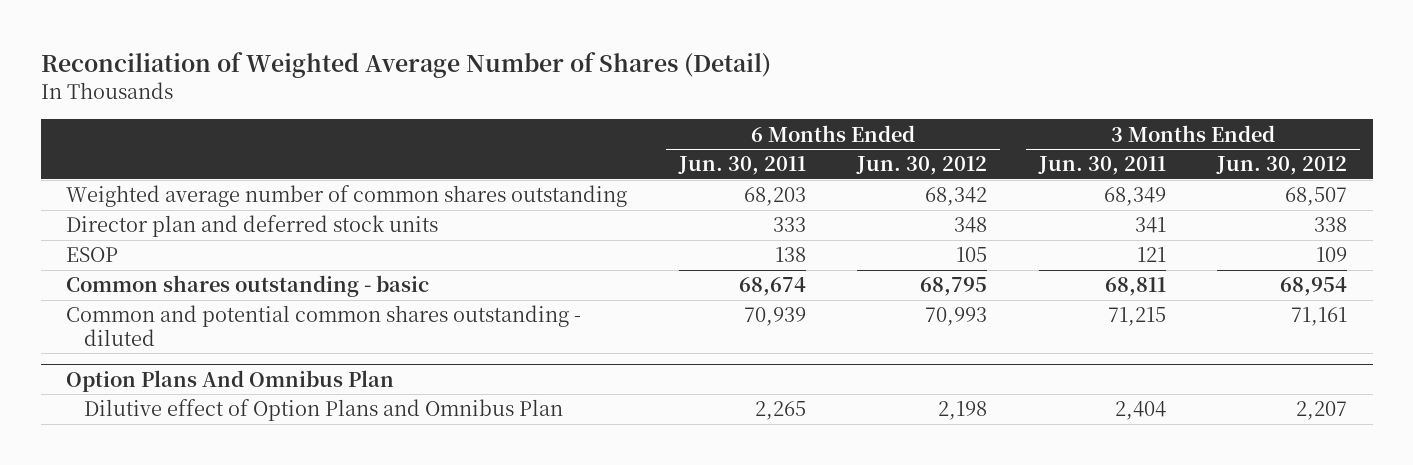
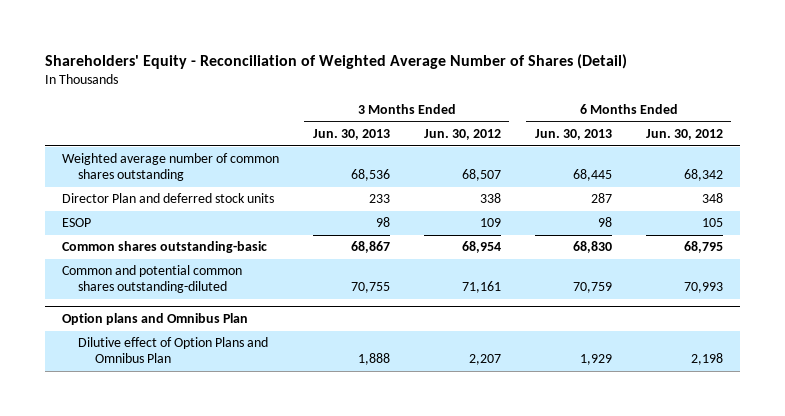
[40,51,771,78] Reconciliation of Weighted Average Number of Shares (Detail) -> [44,53,627,69] Shareholders' Equity - Reconciliation of Weighted Average Number of Shares (Detail)
[677,156,806,176] Jun. 30, 2011 -> none
[1037,156,1166,176] Jun. 30, 2011 -> none
none -> [312,129,390,141] Jun. 30, 2013
none -> [534,129,612,141] Jun. 30, 2013
[66,215,439,238] Director plan and deferred stock units -> [61,193,274,204] Director Plan and deferred stock units
[66,275,430,298] Common shares outstanding - basic -> [61,241,267,254] Common shares outstanding-basic
[66,305,582,346] Common and potential common shares outstanding - diluted -> [61,265,242,294] Common and potential common shares outstanding-diluted
[66,369,395,392] Option Plans And Omnibus Plan -> [61,313,248,326] Option plans and Omnibus Plan

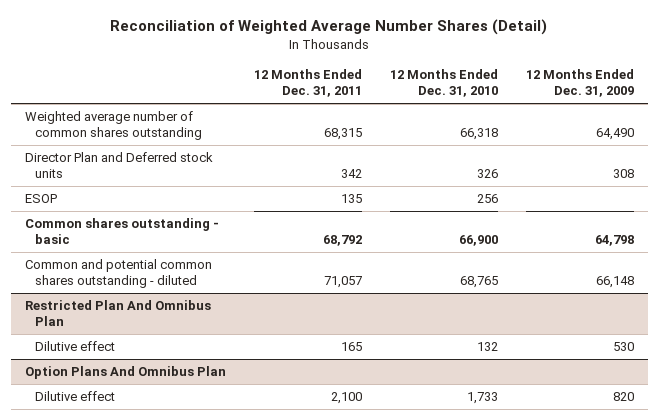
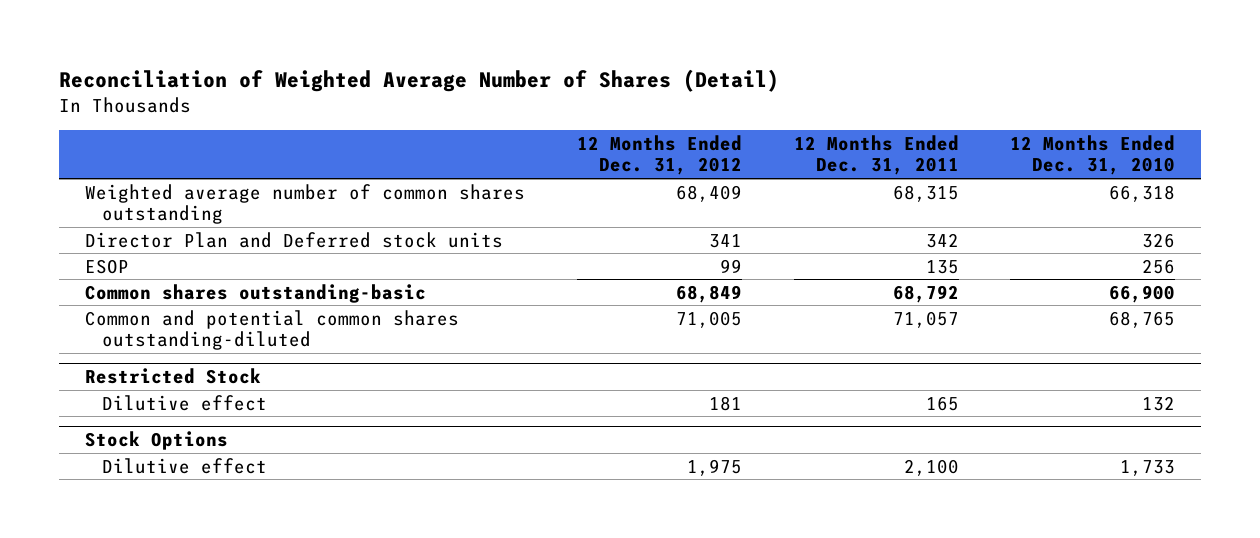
[110,19,548,36] Reconciliation of Weighted Average Number Shares (Detail) -> [58,69,779,93] Reconciliation of Weighted Average Number of Shares (Detail)
[525,69,634,98] 12 Months Ended Dec. 31, 2009 -> none
none -> [576,134,742,176] 12 Months Ended Dec. 31, 2012
[24,300,211,327] Restricted Plan And Omnibus Plan -> none
[24,218,219,245] Common shares outstanding - basic -> [84,283,426,303] Common shares outstanding-basic
[24,259,212,289] Common and potential common shares outstanding - diluted -> [84,309,459,351] Common and potential common shares outstanding-diluted
none -> [84,368,261,385] Restricted Stock
[24,366,226,380] Option Plans And Omnibus Plan -> none
none -> [84,431,228,451] Stock Options

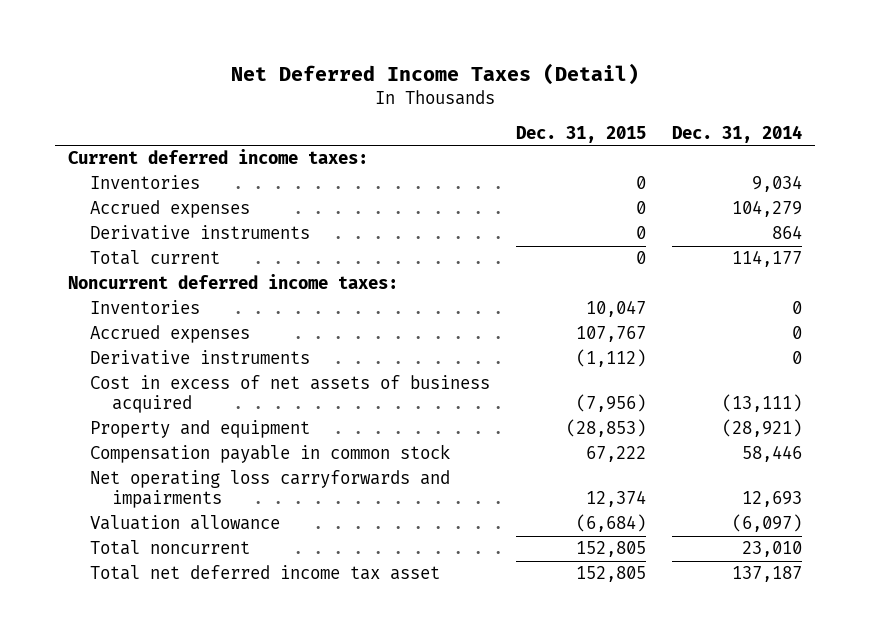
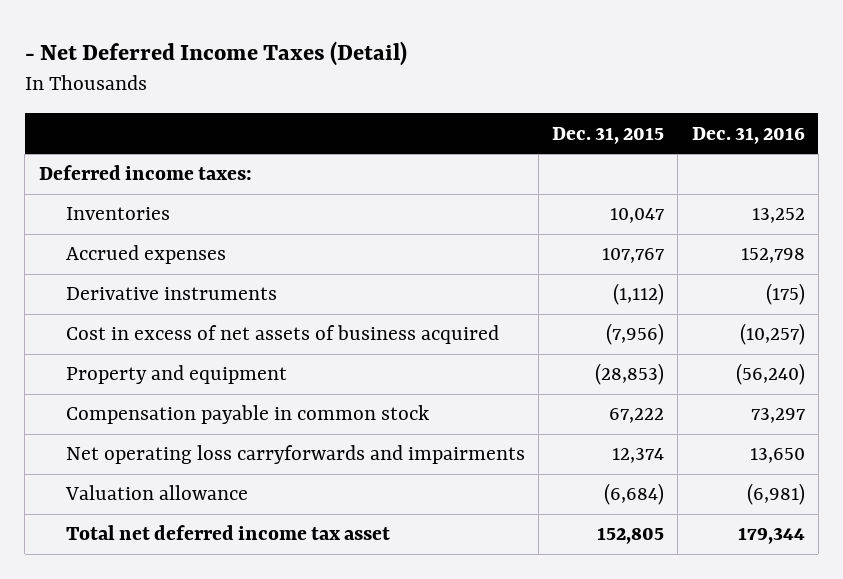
[231,62,640,85] Net Deferred Income Taxes (Detail) -> [24,40,407,66] - Net Deferred Income Taxes (Detail)
[672,124,803,143] Dec. 31, 2014 -> none
none -> [691,126,805,144] Dec. 31, 2016
[67,149,368,165] Current deferred income taxes: -> none
[89,175,200,190] Inventories -> none
[89,200,250,219] Accrued expenses -> none
[89,225,310,241] Derivative instruments -> none
[89,250,220,266] Total current -> none
[67,274,398,290] Noncurrent deferred income taxes: -> [38,165,252,181] Deferred income taxes:
[89,540,250,556] Total noncurrent -> none

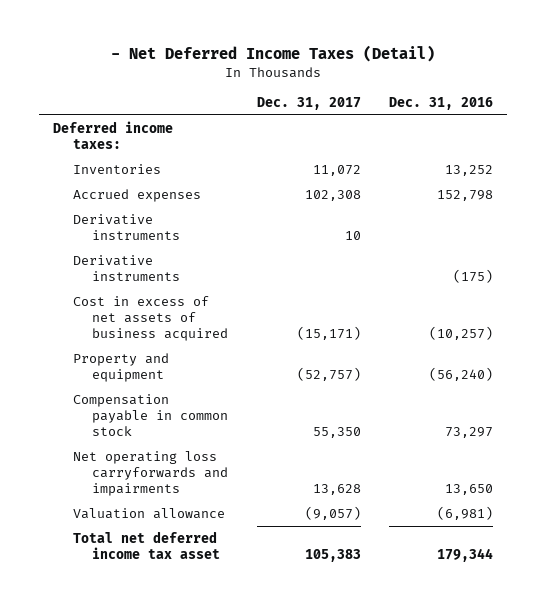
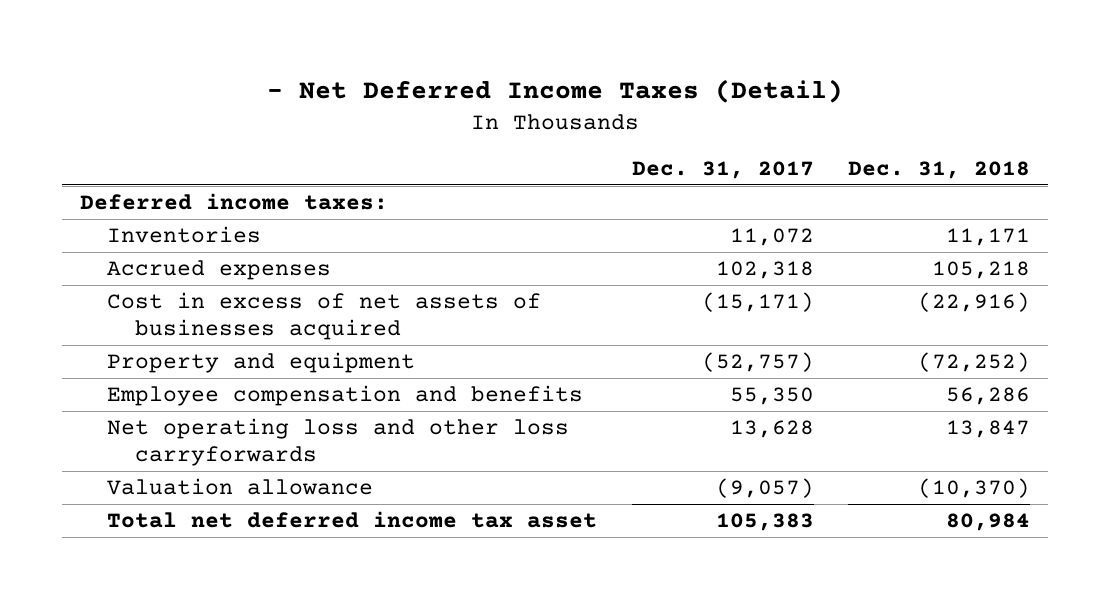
[389,97,494,111] Dec. 31, 2016 -> none
none -> [848,160,1031,179] Dec. 31, 2018
[72,213,181,241] Derivative instruments -> none
[72,254,181,282] Derivative instruments -> none
[304,189,361,201] 102,308 -> [715,261,814,280] 102,318
[72,295,229,342] Cost in excess of net assets of business acquired -> [107,292,542,341] Cost in excess of net assets of businesses acquired
[72,393,229,437] Compensation payable in common stock -> [107,385,584,407] Employee compensation and benefits
[72,450,229,497] Net operating loss carryforwards and impairments -> [107,418,570,467] Net operating loss and other loss carryforwards

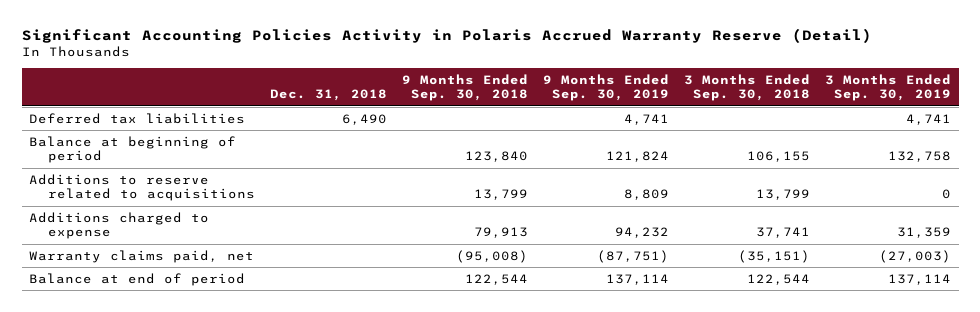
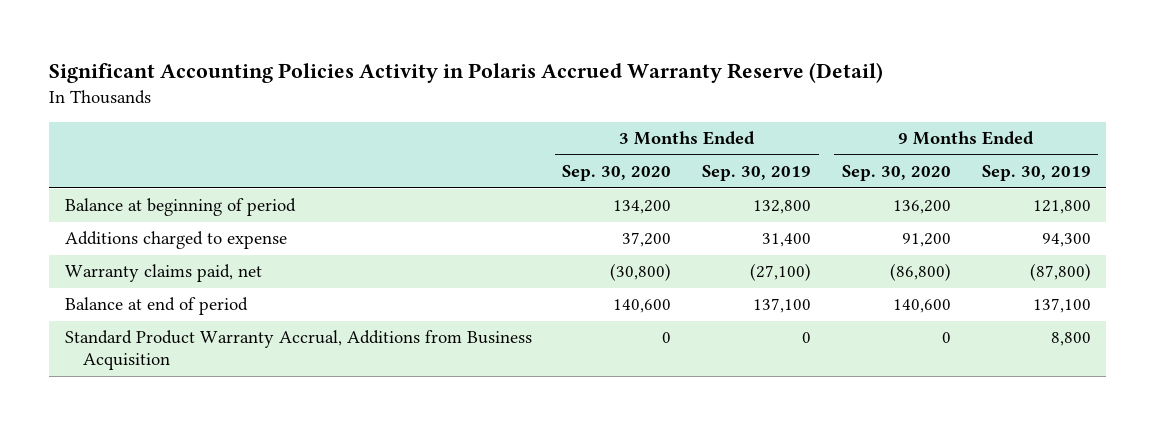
[269,89,387,102] Dec. 31, 2018 -> none
[401,73,528,102] 9 Months Ended Sep. 30, 2018 -> none
[683,73,810,102] 3 Months Ended Sep. 30, 2018 -> none
none -> [562,165,672,182] Sep. 30, 2020
none -> [841,165,951,182] Sep. 30, 2020
[29,112,246,124] Deferred tax liabilities -> none
[29,173,255,202] Additions to reserve related to acquisitions -> none
[605,151,669,163] 121,824 -> [1032,200,1091,215] 121,800
[887,151,951,163] 132,758 -> [753,200,812,215] 132,800
[614,227,669,239] 94,232 -> [1041,233,1091,248] 94,300
[896,227,951,239] 31,359 -> [762,233,812,248] 31,400
[596,249,669,263] (87,751) -> [1029,263,1091,282] (87,800)
[878,249,951,263] (27,003) -> [750,263,812,282] (27,100)
[605,273,669,285] 137,114 -> [1032,298,1091,314] 137,100
[887,273,951,285] 137,114 -> [753,298,812,314] 137,100
none -> [64,330,532,371] Standard Product Warranty Accrual, Additions from Business Acquisition

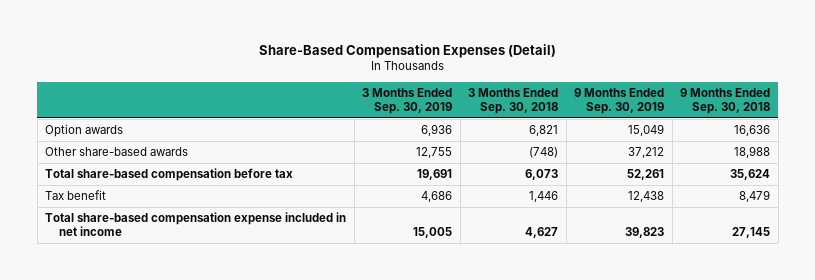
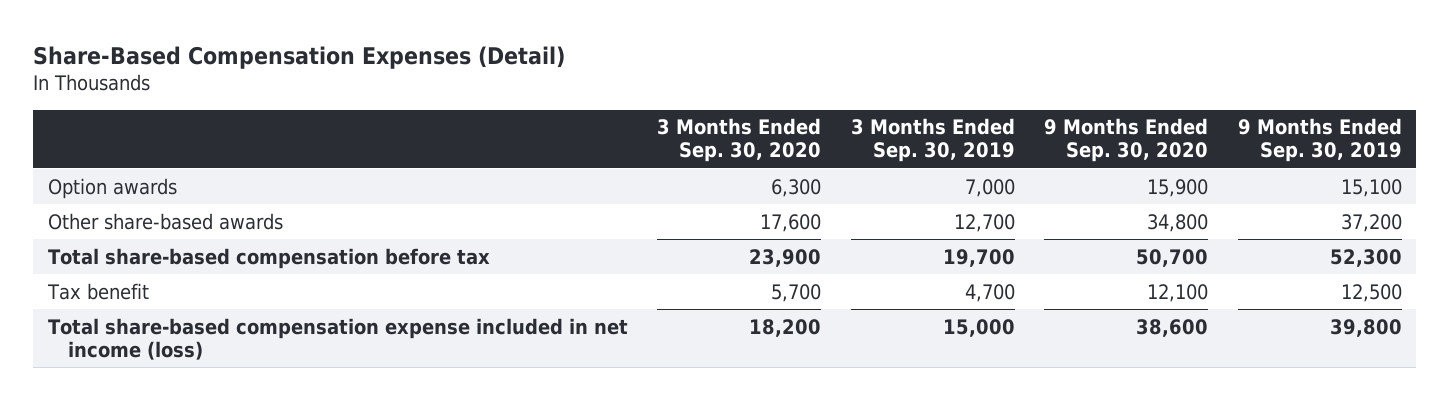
[468,87,559,115] 3 Months Ended Sep. 30, 2018 -> none
[680,87,771,115] 9 Months Ended Sep. 30, 2018 -> none
none -> [657,118,822,163] 3 Months Ended Sep. 30, 2020
none -> [1044,118,1209,163] 9 Months Ended Sep. 30, 2020
[421,124,453,137] 6,936 -> [964,178,1015,197] 7,000
[628,124,665,137] 15,049 -> [1340,178,1402,197] 15,100
[416,147,453,159] 12,755 -> [953,213,1015,232] 12,700
[628,147,665,159] 37,212 -> [1340,213,1402,232] 37,200
[417,169,453,181] 19,691 -> [942,248,1015,267] 19,700
[627,169,665,181] 52,261 -> [1329,248,1402,267] 52,300
[421,191,453,203] 4,686 -> [964,283,1015,302] 4,700
[628,191,665,203] 12,438 -> [1340,283,1402,302] 12,500
[45,212,347,237] Total share-based compensation expense included in net income -> [47,317,628,360] Total share-based compensation expense included in net income (loss)
[413,227,453,239] 15,005 -> [942,318,1015,337] 15,000
[625,227,665,239] 39,823 -> [1329,318,1402,337] 39,800

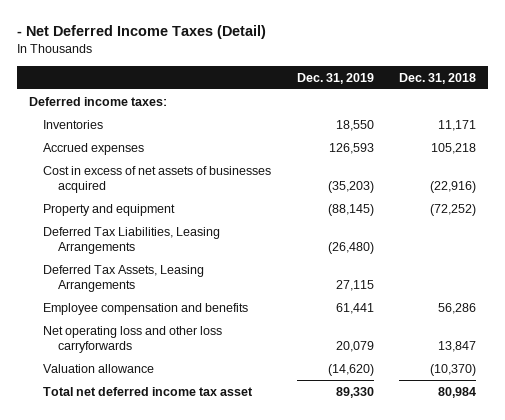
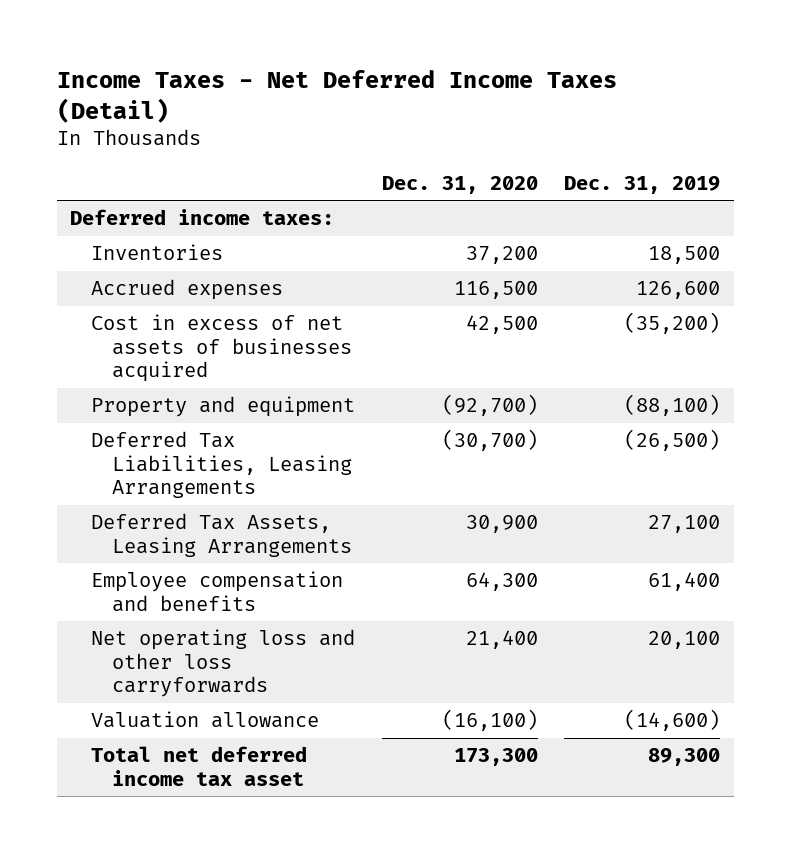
[16,25,266,40] - Net Deferred Income Taxes (Detail) -> [56,69,617,123] Income Taxes - Net Deferred Income Taxes (Detail)
[398,72,476,84] Dec. 31, 2018 -> none
none -> [381,175,538,194] Dec. 31, 2020
[335,119,374,131] 18,550 -> [648,246,721,265] 18,500
[328,142,374,154] 126,593 -> [636,281,721,300] 126,600
[327,181,374,194] (35,203) -> [624,312,721,335] (35,200)
[327,203,374,216] (88,145) -> [624,394,721,417] (88,100)
[327,242,374,255] (26,480) -> [624,429,721,452] (26,500)
[335,280,374,292] 27,115 -> [648,515,721,534] 27,100
[335,302,374,314] 61,441 -> [648,572,721,592] 61,400
[335,341,374,353] 20,079 -> [648,631,721,650] 20,100
[327,363,374,376] (14,620) -> [624,709,721,732] (14,600)
[335,386,374,398] 89,330 -> [648,748,721,767] 89,300

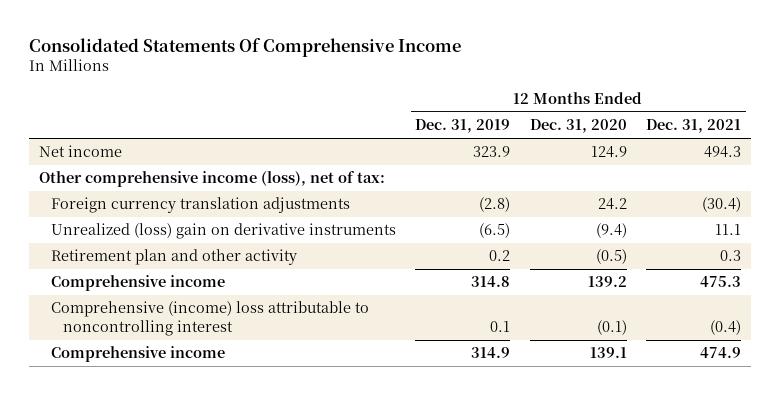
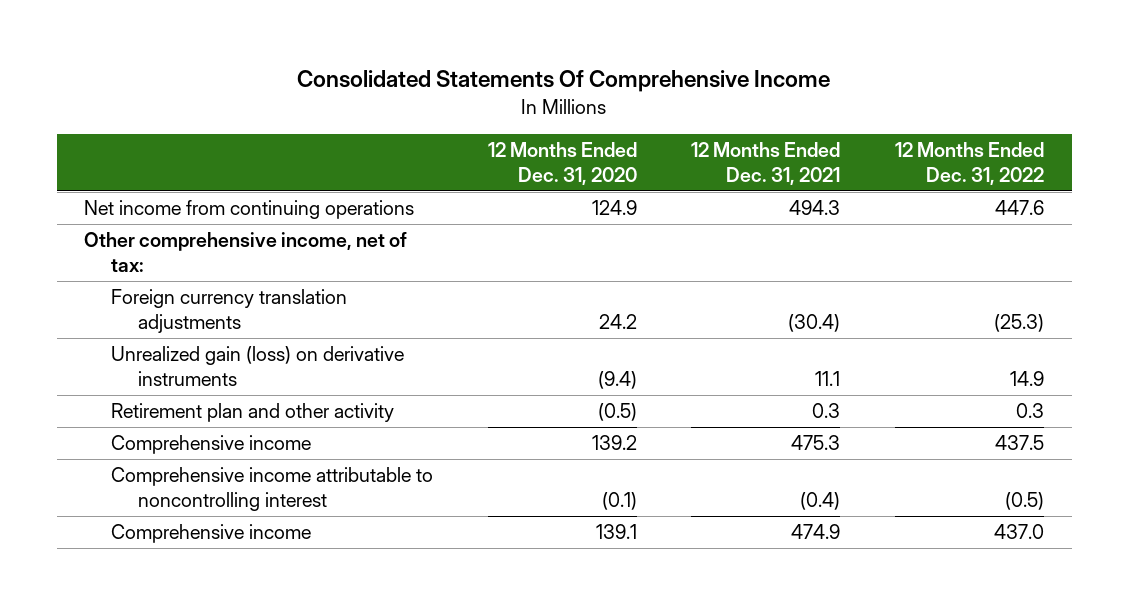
[415,119,511,134] Dec. 31, 2019 -> none
none -> [895,142,1045,185] 12 Months Ended Dec. 31, 2022
[39,145,123,158] Net income -> [84,200,415,220] Net income from continuing operations
[39,171,386,188] Other comprehensive income (loss), net of tax: -> [84,232,408,272] Other comprehensive income, net of tax:
[51,223,397,240] Unrealized (loss) gain on derivative instruments -> [110,346,404,386] Unrealized gain (loss) on derivative instruments
[51,301,370,337] Comprehensive (income) loss attributable to noncontrolling interest -> [110,467,433,511] Comprehensive income attributable to noncontrolling interest

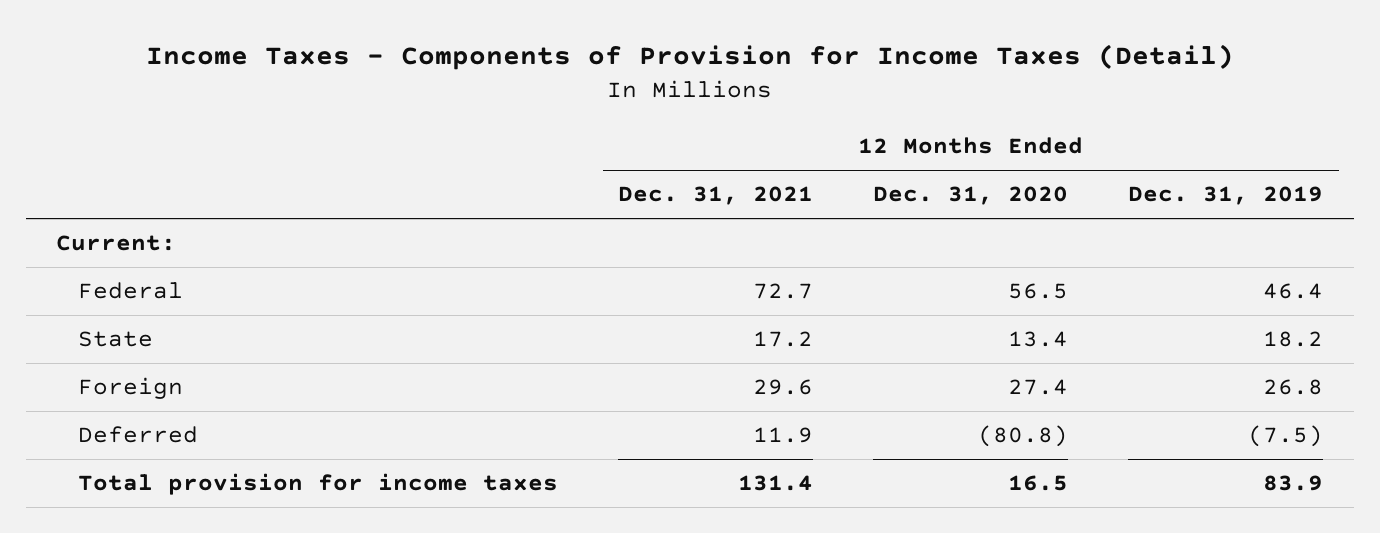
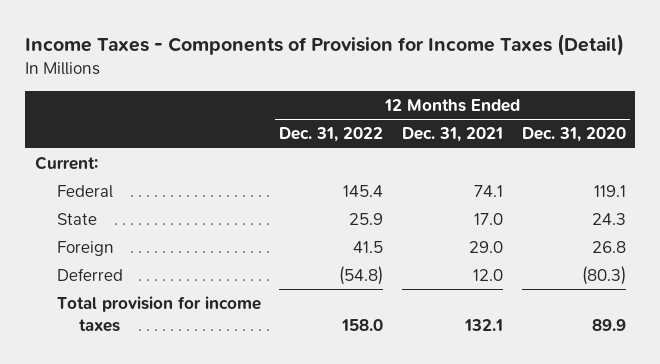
[1128,186,1324,206] Dec. 31, 2019 -> none
none -> [279,127,384,143] Dec. 31, 2022
[753,283,814,300] 72.7 -> [474,184,504,197] 74.1
[1008,283,1069,300] 56.5 -> [593,184,626,197] 119.1
[753,331,814,348] 17.2 -> [474,212,504,225] 17.0
[1008,331,1069,348] 13.4 -> [591,212,626,225] 24.3
[753,379,814,396] 29.6 -> [469,240,504,253] 29.0
[1008,379,1069,396] 27.4 -> [591,240,626,253] 26.8
[753,427,814,444] 11.9 -> [473,268,504,281] 12.0
[978,425,1069,448] (80.8) -> [581,265,626,285] (80.3)
[738,475,814,492] 131.4 -> [464,318,504,331] 132.1
[1008,475,1069,492] 16.5 -> [591,318,626,331] 89.9

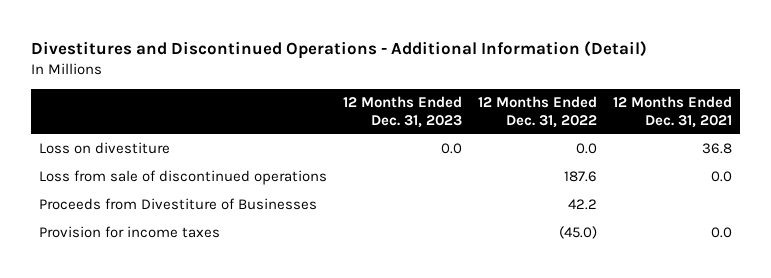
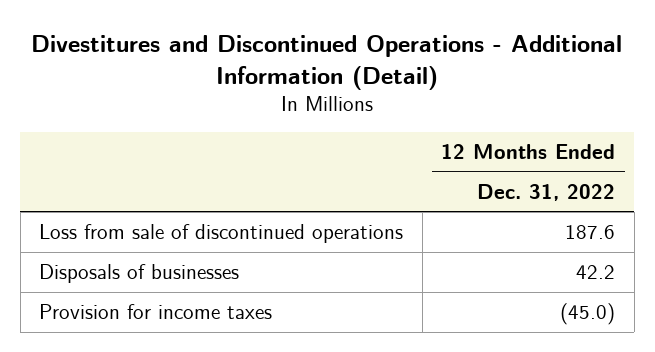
[343,96,463,128] 12 Months Ended Dec. 31, 2023 -> none
[613,96,733,128] 12 Months Ended Dec. 31, 2021 -> none
[38,142,170,155] Loss on divestiture -> none
[38,198,317,211] Proceeds from Divestiture of Businesses -> [39,264,240,284] Disposals of businesses

